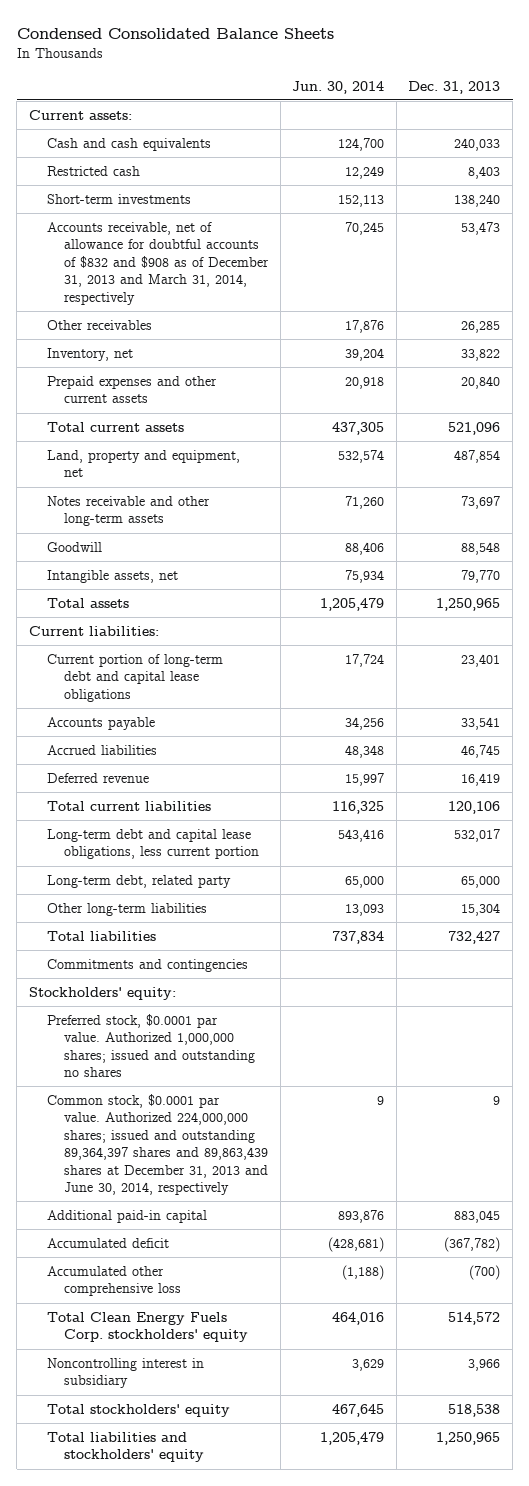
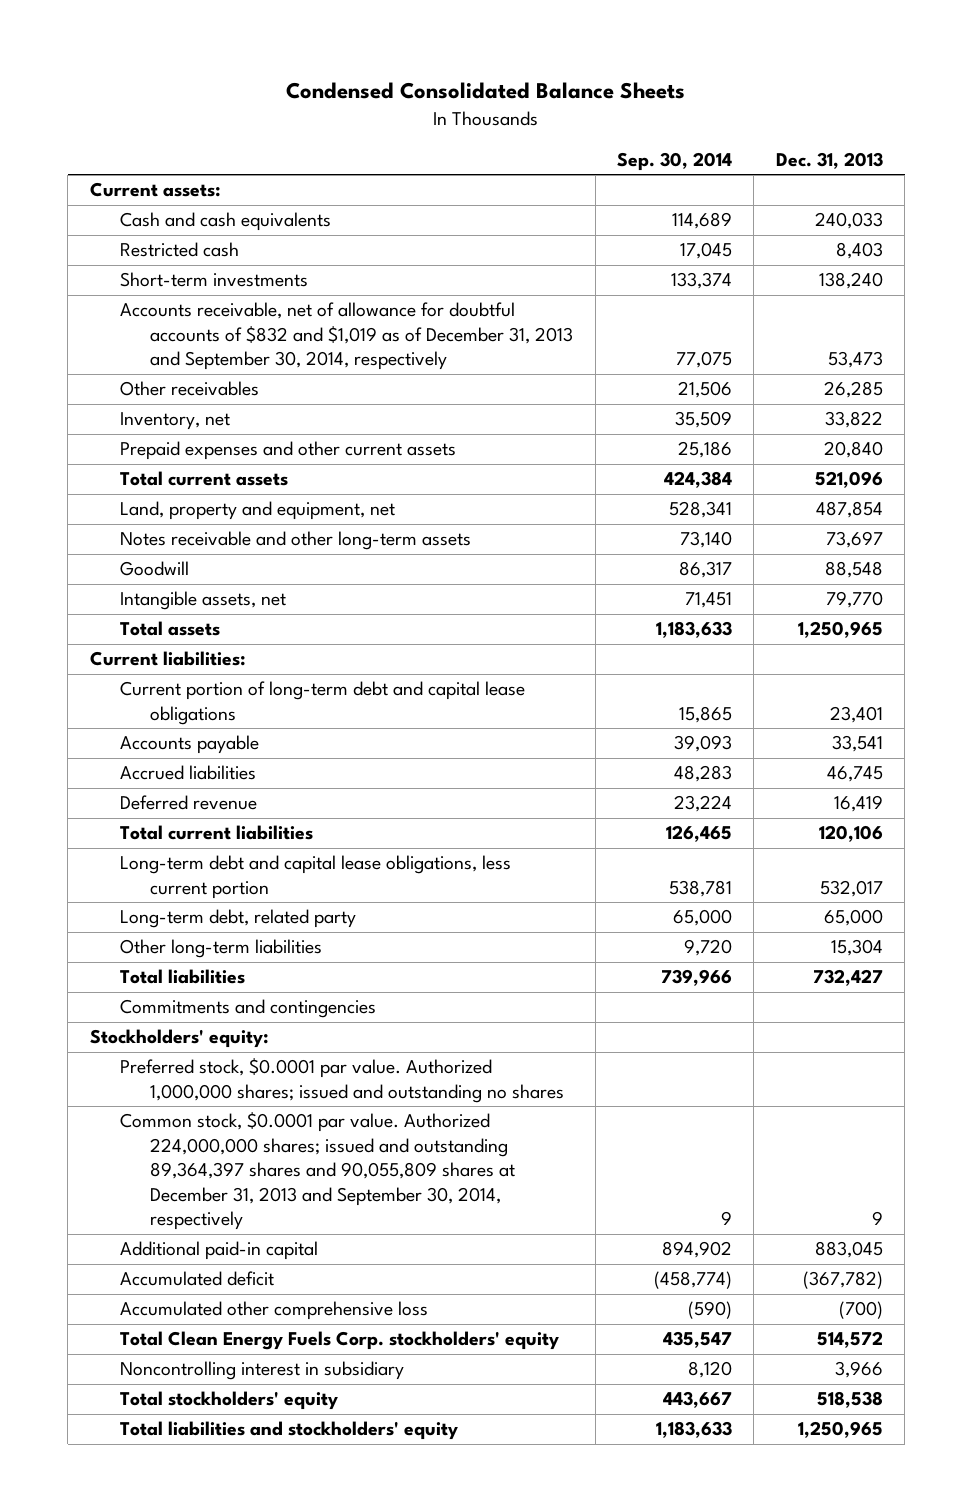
[292,80,385,94] Jun. 30, 2014 -> none
none -> [617,151,733,171] Sep. 30, 2014
[46,221,270,305] Accounts receivable, net of allowance for doubtful accounts of $832 and $908 as of December 31, 2013 and March 31, 2014, respectively -> [120,302,574,371] Accounts receivable, net of allowance for doubtful accounts of $832 and $1,019 as of December 31, 2013 and September 30, 2014, respectively
[46,1093,269,1196] Common stock, $0.0001 par value. Authorized 224,000,000 shares; issued and outstanding 89,364,397 shares and 89,863,439 shares at December 31, 2013 and June 30, 2014, respectively -> [120,1112,516,1231] Common stock, $0.0001 par value. Authorized 224,000,000 shares; issued and outstanding 89,364,397 shares and 90,055,809 shares at December 31, 2013 and September 30, 2014, respectively

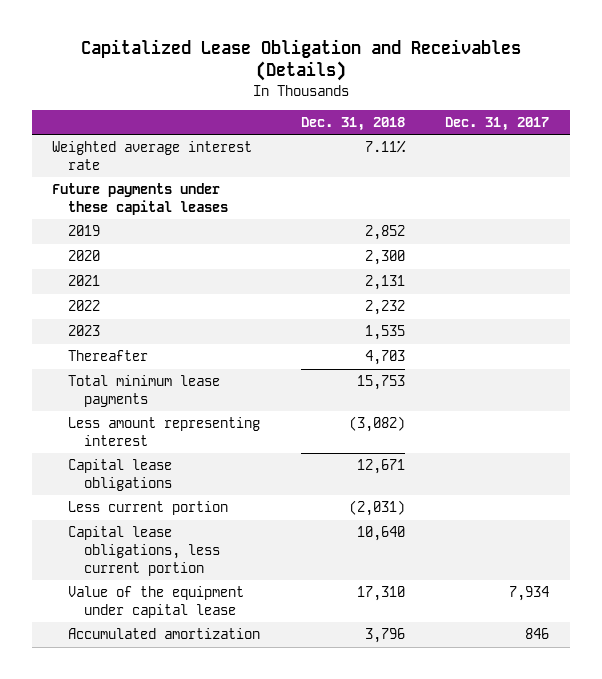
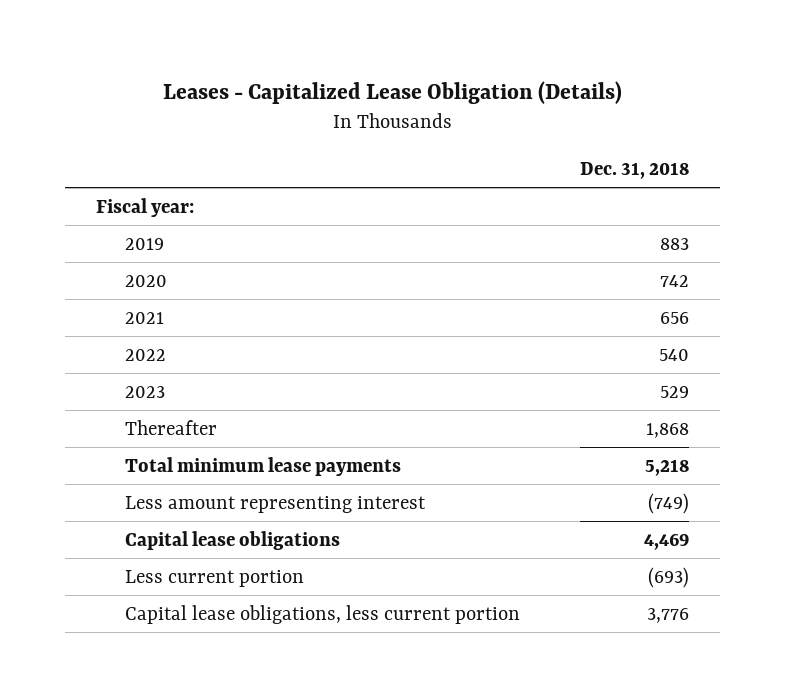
[80,39,521,82] Capitalized Lease Obligation and Receivables (Details) -> [162,80,622,104] Leases - Capitalized Lease Obligation (Details)
[445,117,550,132] Dec. 31, 2017 -> none
[52,141,253,171] Weighted average interest rate -> none
[68,586,245,619] Value of the equipment under capital lease -> none
[68,628,261,640] Accumulated amortization -> none
[52,183,229,216] Future payments under these capital leases -> [95,197,194,217] Fiscal year:
[364,225,405,241] 2,852 -> [660,237,690,250] 883
[364,250,405,266] 2,300 -> [660,274,690,287] 742
[364,275,405,291] 2,131 -> [660,311,690,324] 656
[364,300,405,316] 2,232 -> [659,348,690,361] 540
[364,325,405,341] 1,535 -> [660,385,690,398] 529
[364,350,405,366] 4,703 -> [646,422,690,438] 1,868
[356,375,405,391] 15,753 -> [645,458,690,476] 5,218
[348,416,405,433] (3,082) -> [648,492,690,514] (749)
[356,459,405,475] 12,671 -> [644,532,690,550] 4,469
[348,500,405,517] (2,031) -> [648,566,690,588] (693)
[356,526,405,542] 10,640 -> [647,607,690,623] 3,776

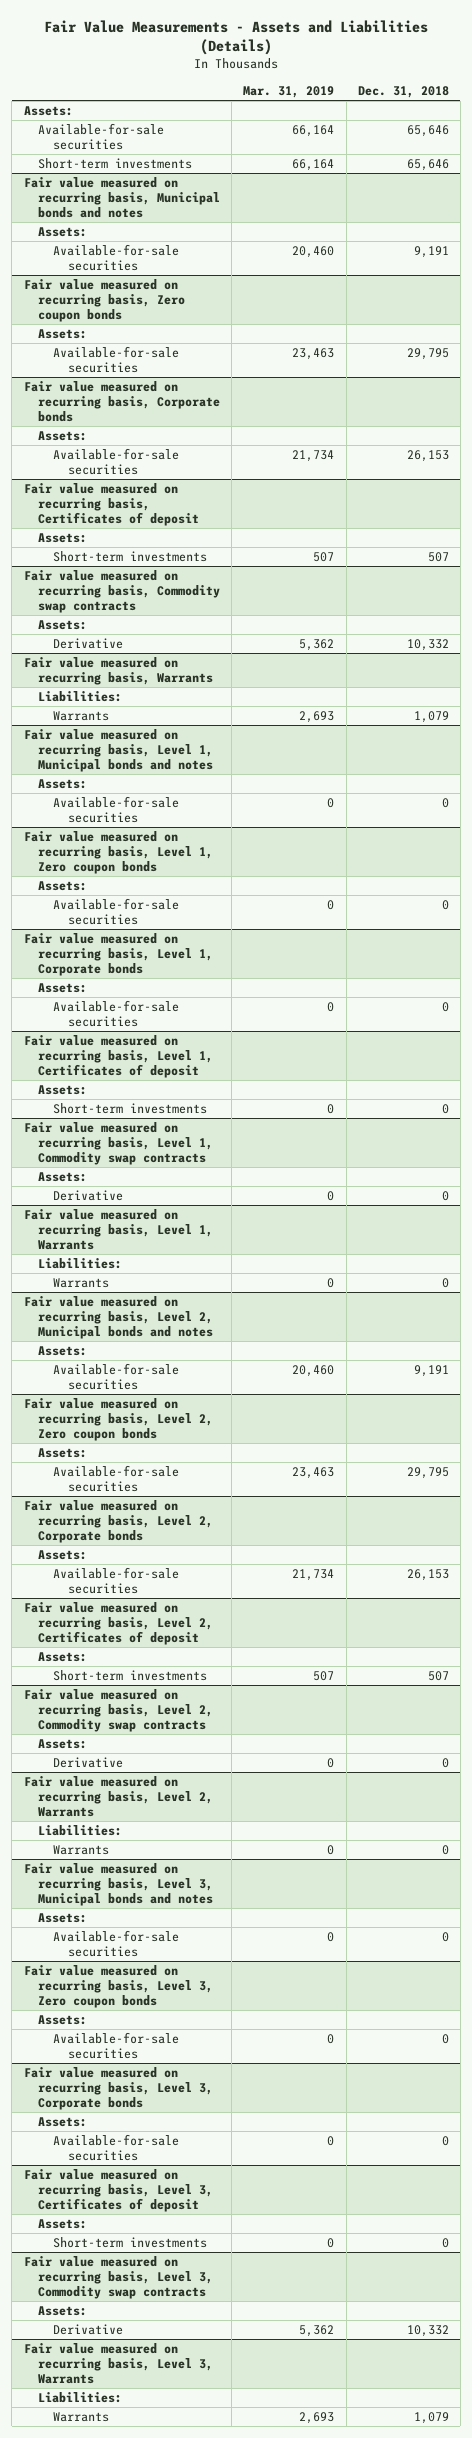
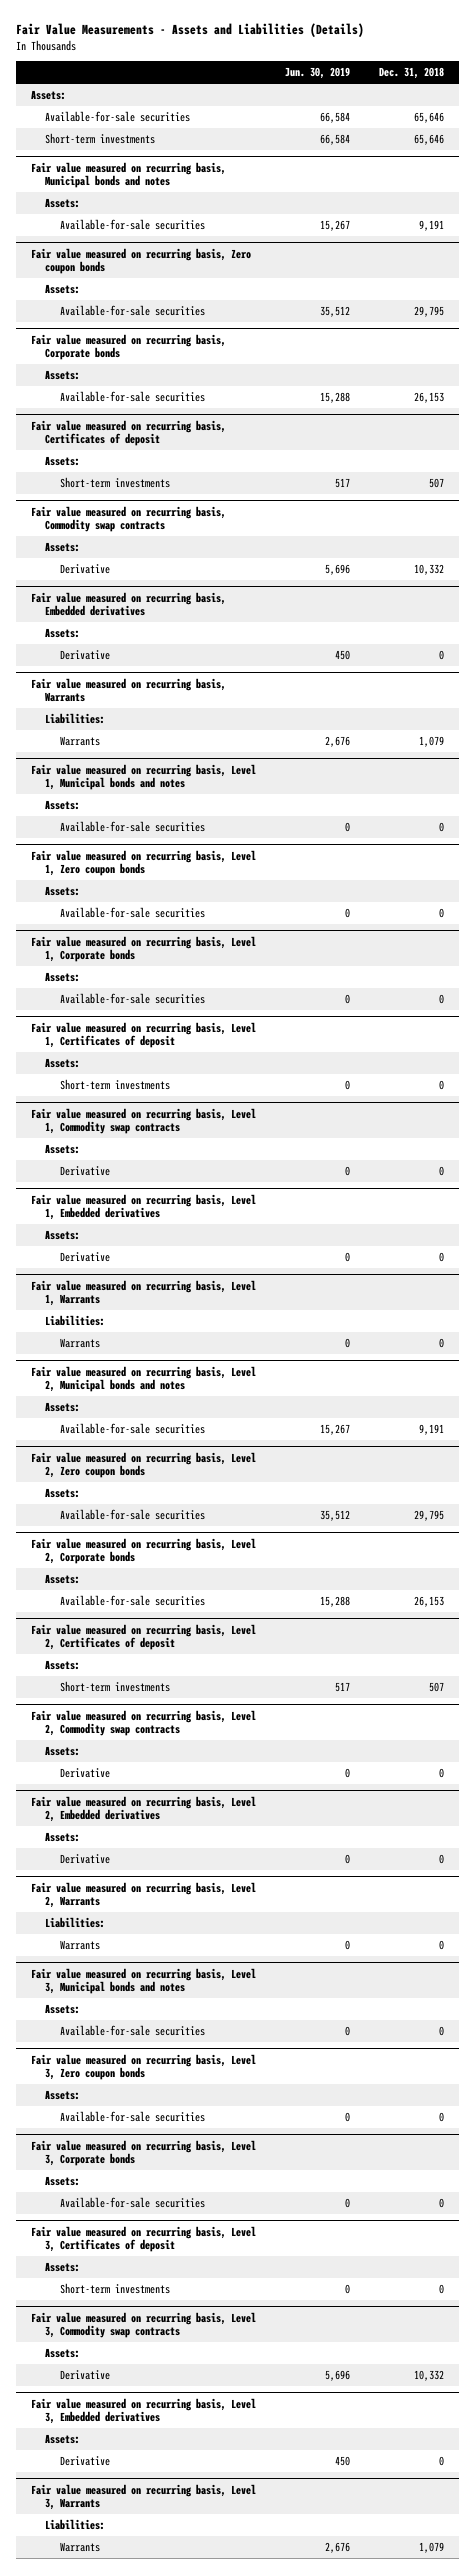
[243,86,335,99] Mar. 31, 2019 -> none
none -> [285,67,351,80] Jun. 30, 2019
none -> [30,591,226,617] Fair value measured on recurring basis, Embedded derivatives
none -> [45,628,81,639] Assets:
none -> [59,650,110,661] Derivative
none -> [30,1193,256,1221] Fair value measured on recurring basis, Level 1, Embedded derivatives
none -> [45,1230,81,1241] Assets:
none -> [59,1252,110,1263] Derivative
none -> [30,1795,256,1823] Fair value measured on recurring basis, Level 2, Embedded derivatives
none -> [45,1832,81,1843] Assets:
none -> [59,1854,110,1865] Derivative
none -> [30,2397,256,2425] Fair value measured on recurring basis, Level 3, Embedded derivatives
none -> [45,2434,81,2445] Assets:
none -> [59,2456,110,2467] Derivative

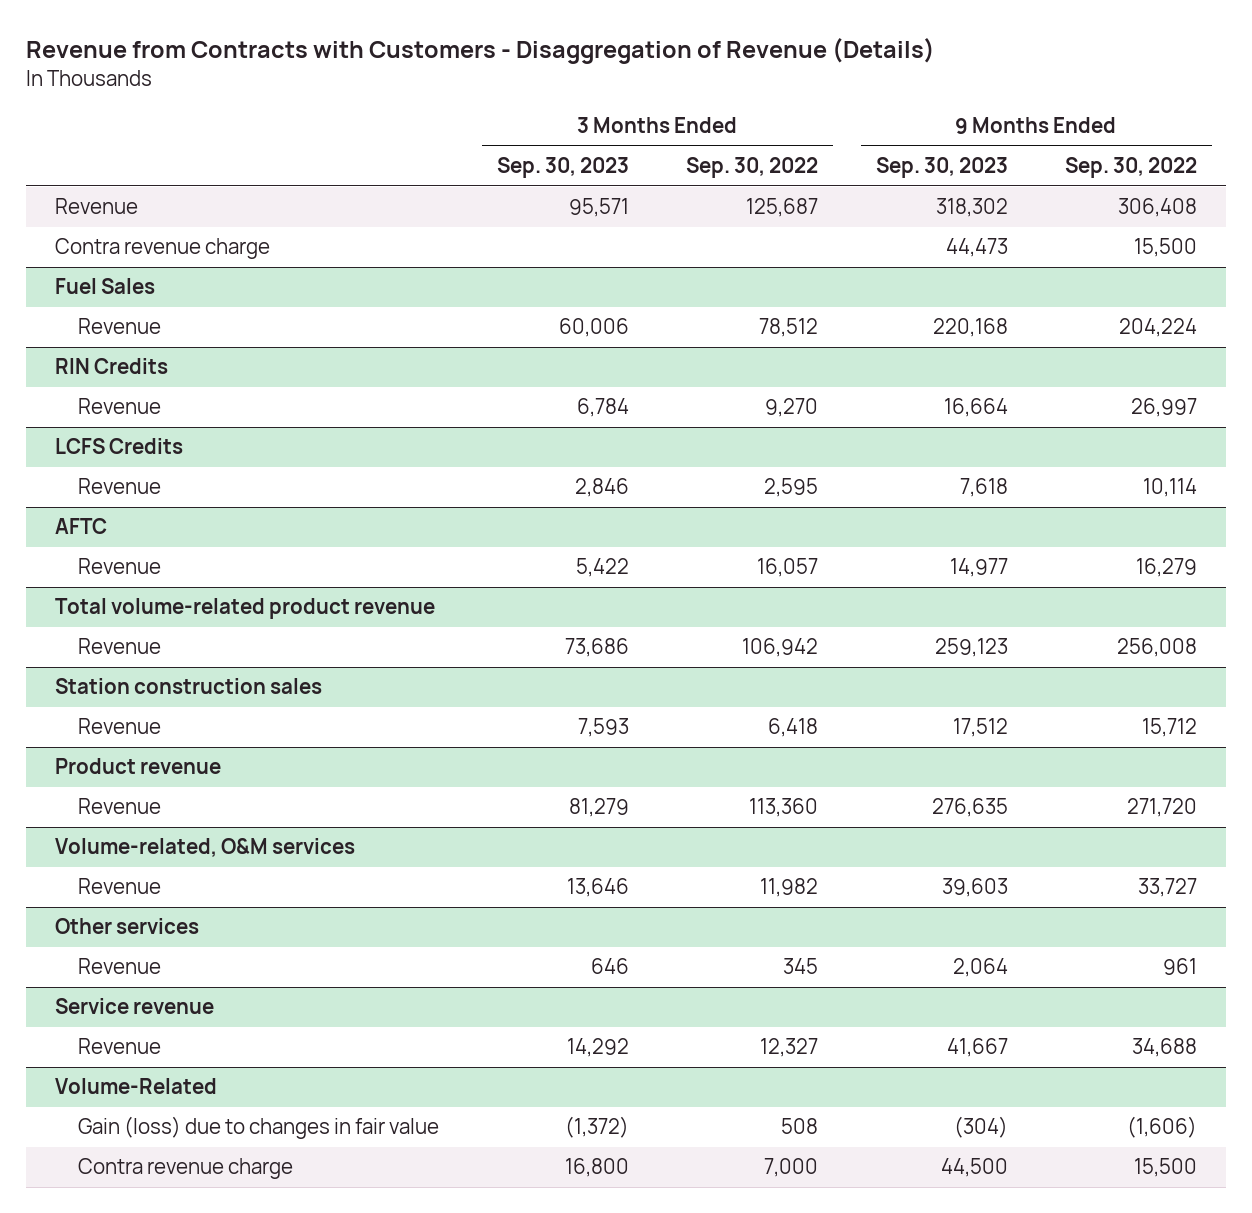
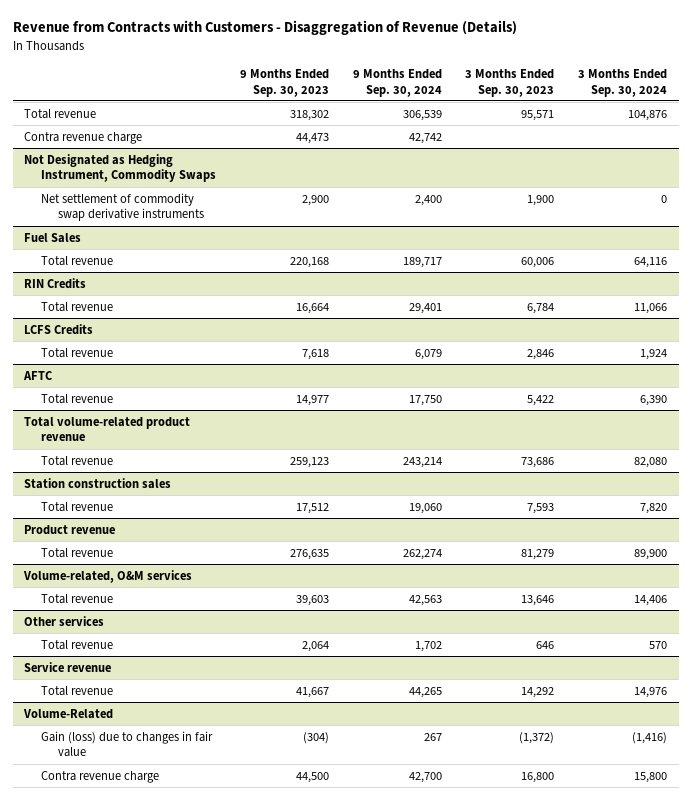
[686,157,819,179] Sep. 30, 2022 -> none
[1065,157,1198,179] Sep. 30, 2022 -> none
none -> [352,68,442,97] 9 Months Ended Sep. 30, 2024
none -> [577,68,667,97] 3 Months Ended Sep. 30, 2024
[55,198,139,215] Revenue -> [24,108,97,119] Total revenue
none -> [24,153,217,183] Not Designated as Hedging Instrument, Commodity Swaps
none -> [41,192,205,222] Net settlement of commodity swap derivative instruments
[78,318,162,335] Revenue -> [41,255,114,266] Total revenue
[78,398,162,415] Revenue -> [41,301,114,312] Total revenue
[78,478,162,495] Revenue -> [41,347,114,358] Total revenue
[78,558,162,575] Revenue -> [41,393,114,404] Total revenue
[78,638,162,655] Revenue -> [41,455,114,466] Total revenue
[78,718,162,735] Revenue -> [41,501,114,512] Total revenue
[78,798,162,815] Revenue -> [41,547,114,558] Total revenue
[78,878,162,895] Revenue -> [41,593,114,604] Total revenue
[78,958,162,975] Revenue -> [41,639,114,650] Total revenue
[78,1038,162,1055] Revenue -> [41,685,114,696] Total revenue

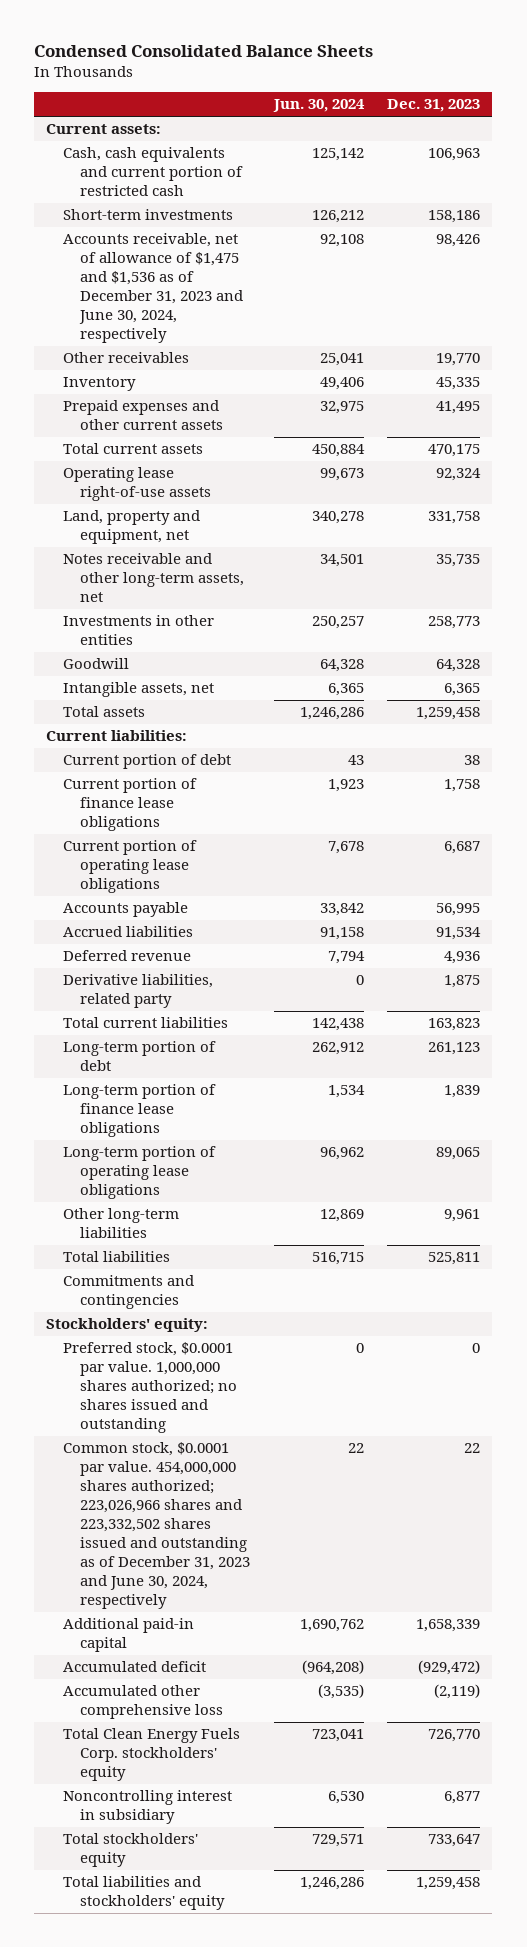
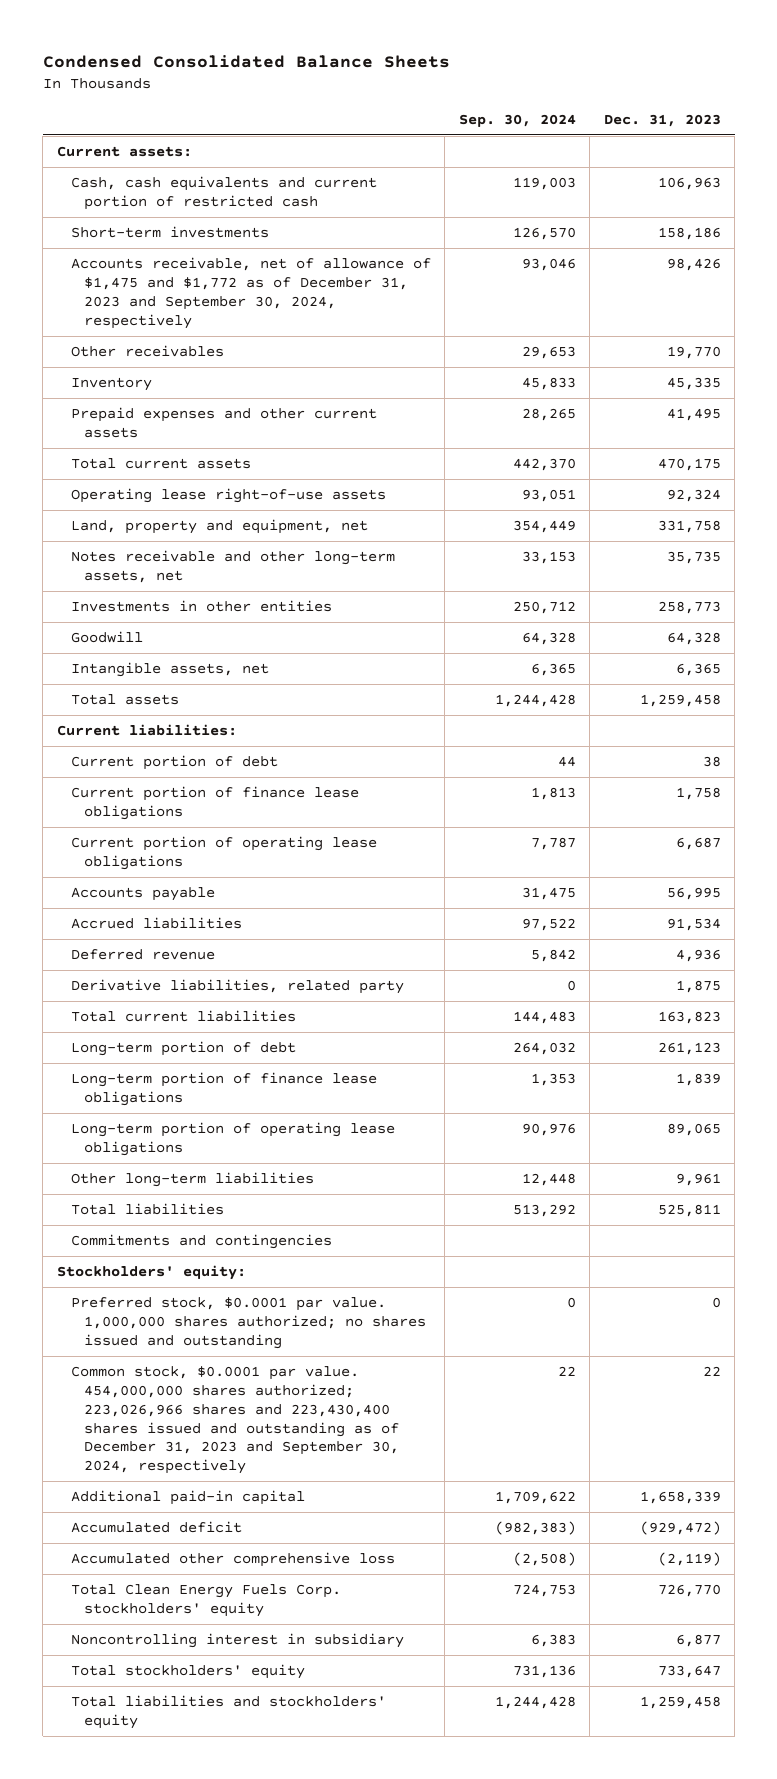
[272,99,365,113] Jun. 30, 2024 -> none
none -> [458,113,576,127] Sep. 30, 2024
[63,233,243,344] Accounts receivable, net of allowance of $1,475 and $1,536 as of December 31, 2023 and June 30, 2024, respectively -> [70,257,431,329] Accounts receivable, net of allowance of $1,475 and $1,772 as of December 31, 2023 and September 30, 2024, respectively
[63,1442,250,1610] Common stock, $0.0001 par value. 454,000,000 shares authorized; 223,026,966 shares and 223,332,502 shares issued and outstanding as of December 31, 2023 and June 30, 2024, respectively -> [70,1366,400,1475] Common stock, $0.0001 par value. 454,000,000 shares authorized; 223,026,966 shares and 223,430,400 shares issued and outstanding as of December 31, 2023 and September 30, 2024, respectively

